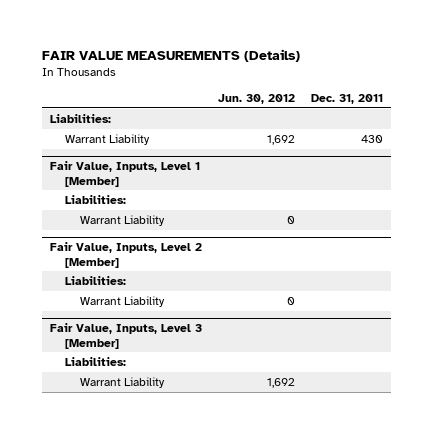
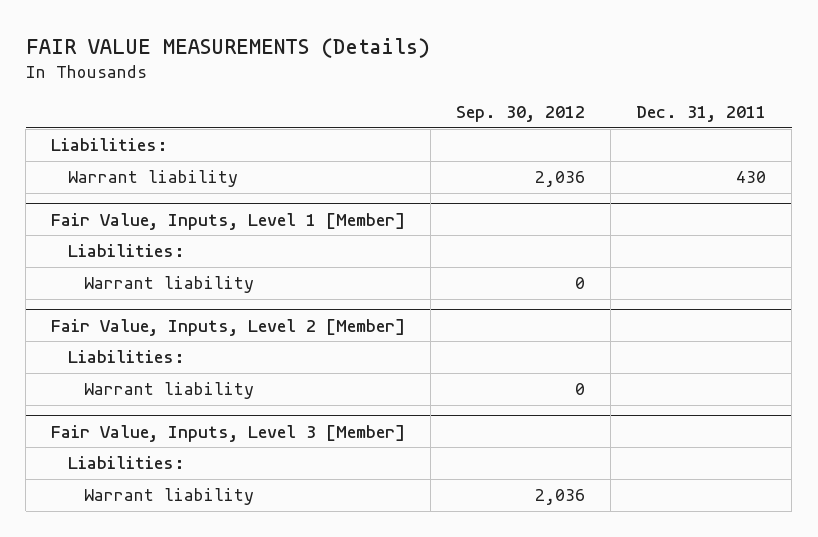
[217,94,295,105] Jun. 30, 2012 -> none
none -> [456,106,586,123] Sep. 30, 2012
[65,133,151,145] Warrant Liability -> [67,170,238,188] Warrant liability
[80,214,166,226] Warrant Liability -> [84,276,255,294] Warrant liability
[80,295,166,307] Warrant Liability -> [84,382,255,400] Warrant liability
[80,376,166,388] Warrant Liability -> [84,488,255,506] Warrant liability

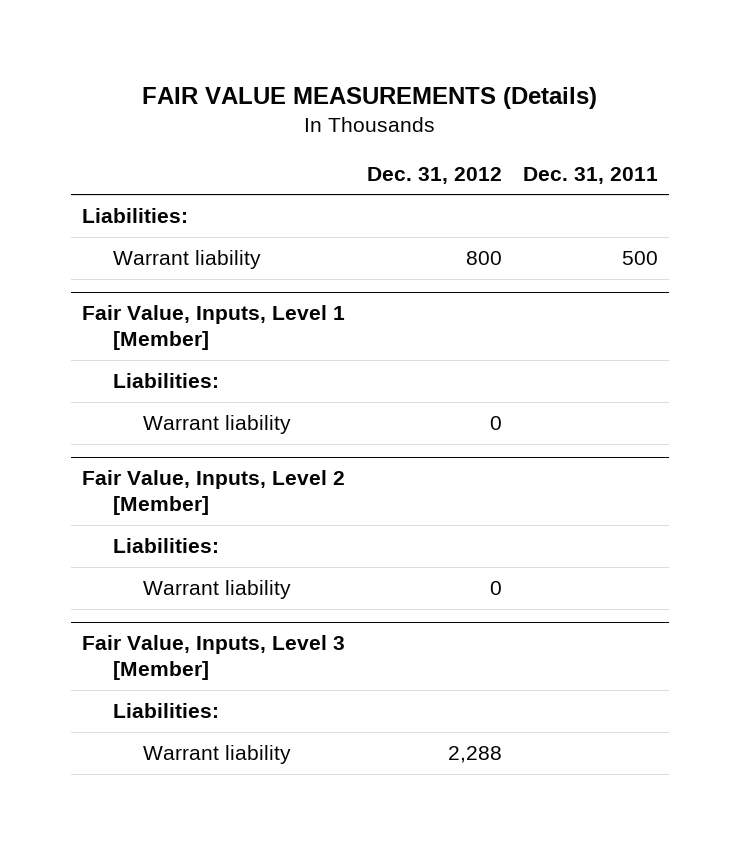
[456,106,586,123] Sep. 30, 2012 -> none
none -> [366,166,502,184] Dec. 31, 2012
[736,171,767,184] 430 -> [622,251,659,266] 500

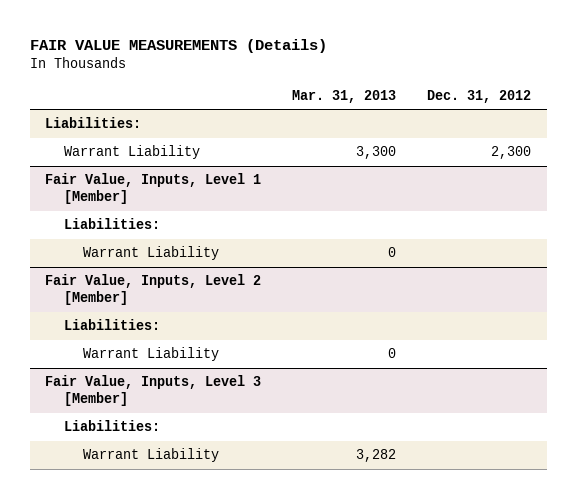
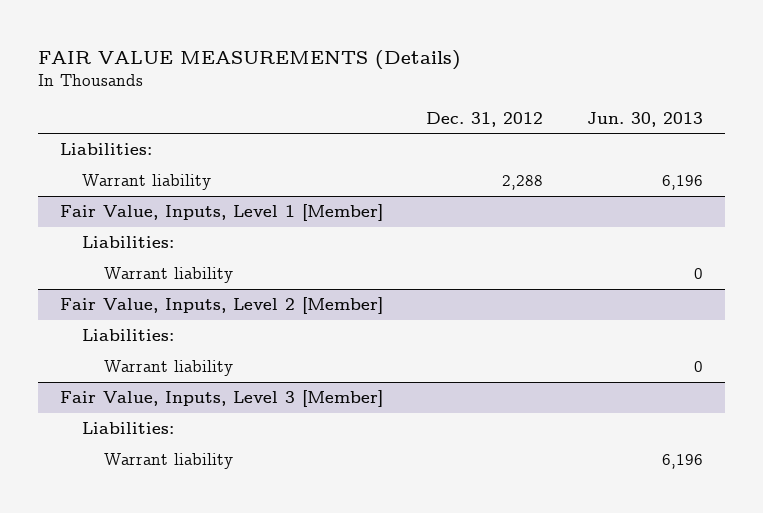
[292,89,397,103] Mar. 31, 2013 -> none
none -> [586,111,703,127] Jun. 30, 2013
[64,145,201,160] Warrant Liability -> [81,174,211,191] Warrant liability
[491,146,532,160] 2,300 -> [502,175,544,191] 2,288
[82,246,219,261] Warrant Liability -> [103,267,233,284] Warrant liability
[82,347,219,362] Warrant Liability -> [103,360,233,377] Warrant liability
[82,448,219,463] Warrant Liability -> [103,453,233,470] Warrant liability

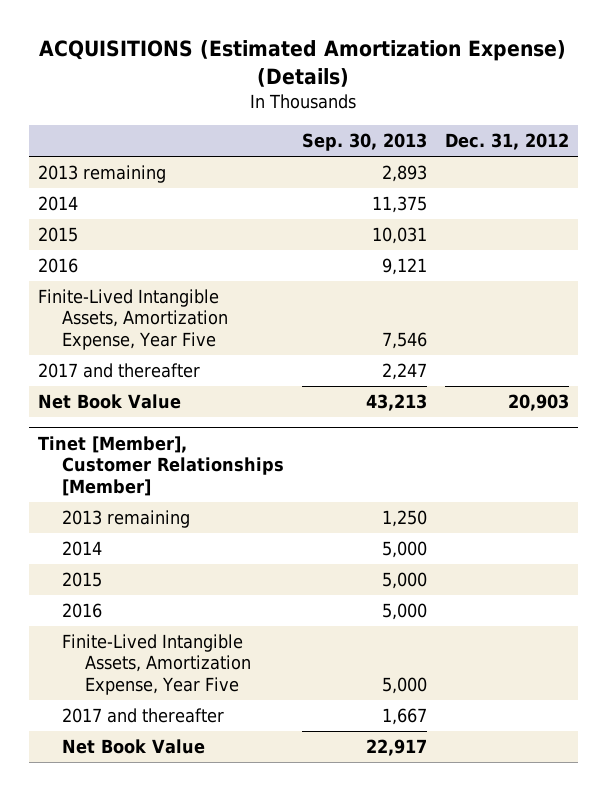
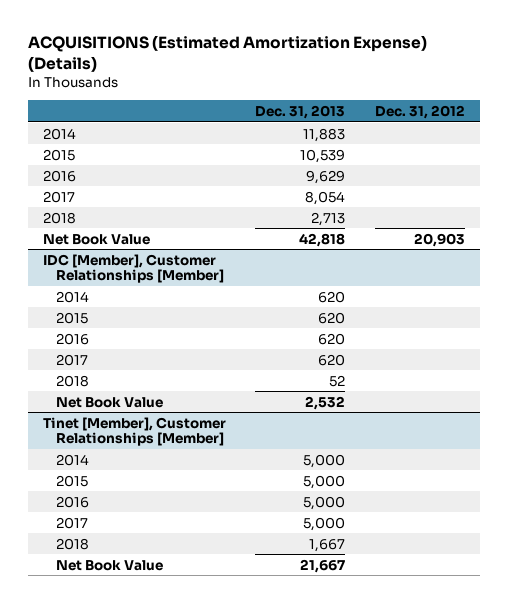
[301,133,427,152] Sep. 30, 2013 -> none
none -> [255,104,346,119] Dec. 31, 2013
[37,164,166,183] 2013 remaining -> none
[37,362,200,378] 2017 and thereafter -> none
none -> [42,190,75,203] 2017
[37,288,228,351] Finite-Lived Intangible Assets, Amortization Expense, Year Five -> [42,211,76,224] 2018
none -> [42,253,225,283] IDC [Member], Customer Relationships [Member]
none -> [56,290,90,303] 2014
none -> [56,311,89,324] 2015
none -> [56,332,90,345] 2016
none -> [56,353,89,366] 2017
none -> [56,374,90,387] 2018
none -> [56,396,164,408] Net Book Value
[61,509,190,528] 2013 remaining -> none
[61,707,224,723] 2017 and thereafter -> none
none -> [56,516,89,529] 2017
[61,633,252,696] Finite-Lived Intangible Assets, Amortization Expense, Year Five -> [56,537,90,550] 2018

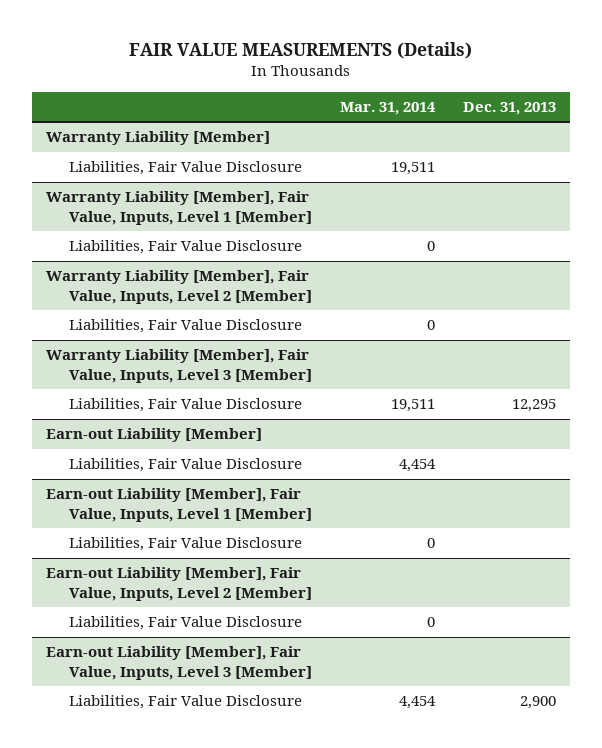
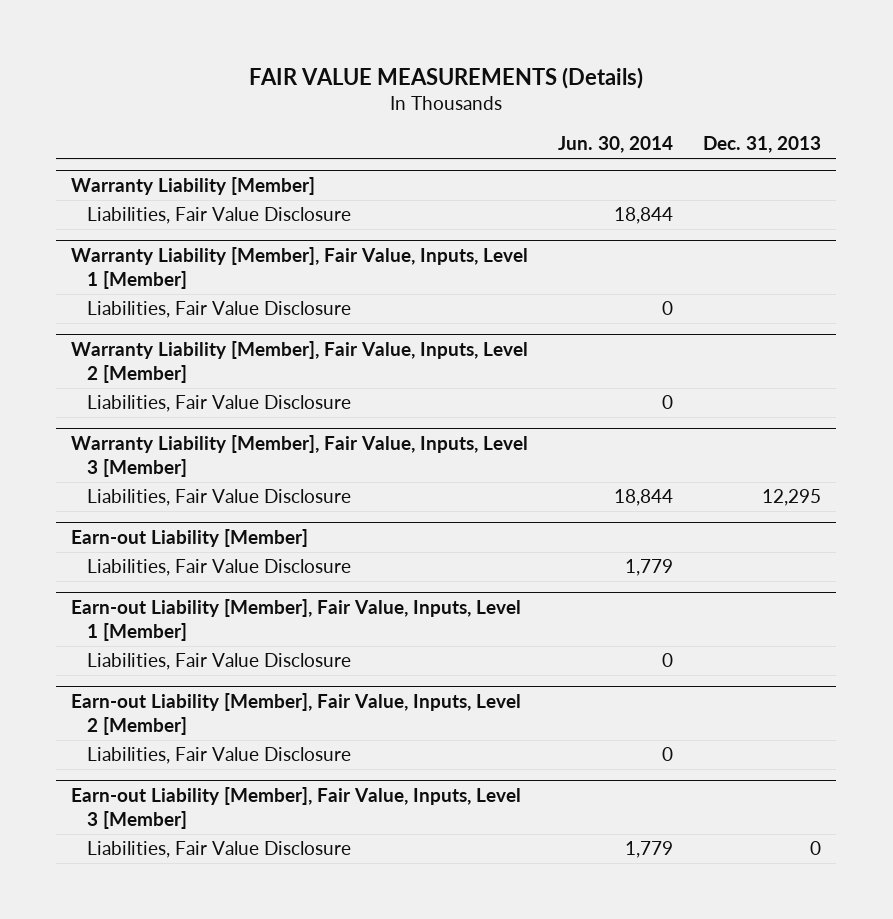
[339,101,436,115] Mar. 31, 2014 -> none
none -> [558,136,674,154] Jun. 30, 2014
[520,696,557,710] 2,900 -> [810,841,822,856] 0

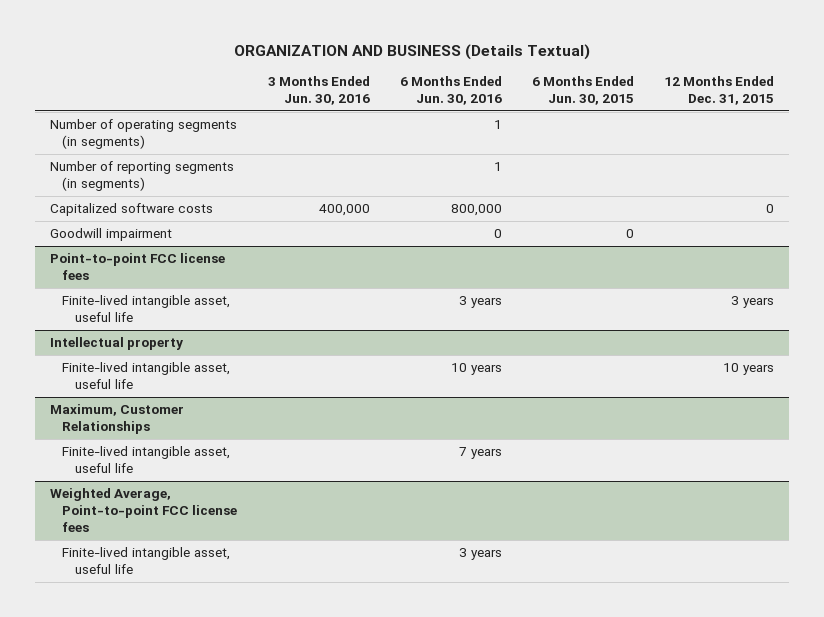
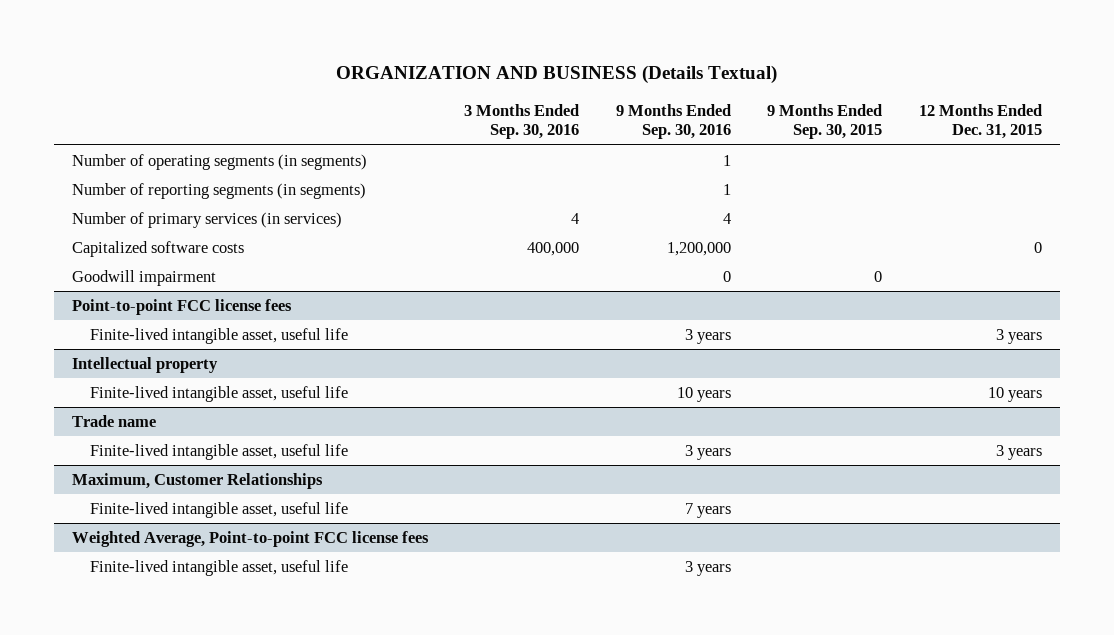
[267,75,370,106] 3 Months Ended Jun. 30, 2016 -> none
[399,75,502,106] 6 Months Ended Jun. 30, 2016 -> none
[531,75,634,106] 6 Months Ended Jun. 30, 2015 -> none
none -> [464,104,580,140] 3 Months Ended Sep. 30, 2016
none -> [615,104,731,140] 9 Months Ended Sep. 30, 2016
none -> [767,104,883,140] 9 Months Ended Sep. 30, 2015
none -> [71,212,342,229] Number of primary services (in services)
none -> [71,415,156,428] Trade name
none -> [90,444,349,461] Finite-lived intangible asset, useful life

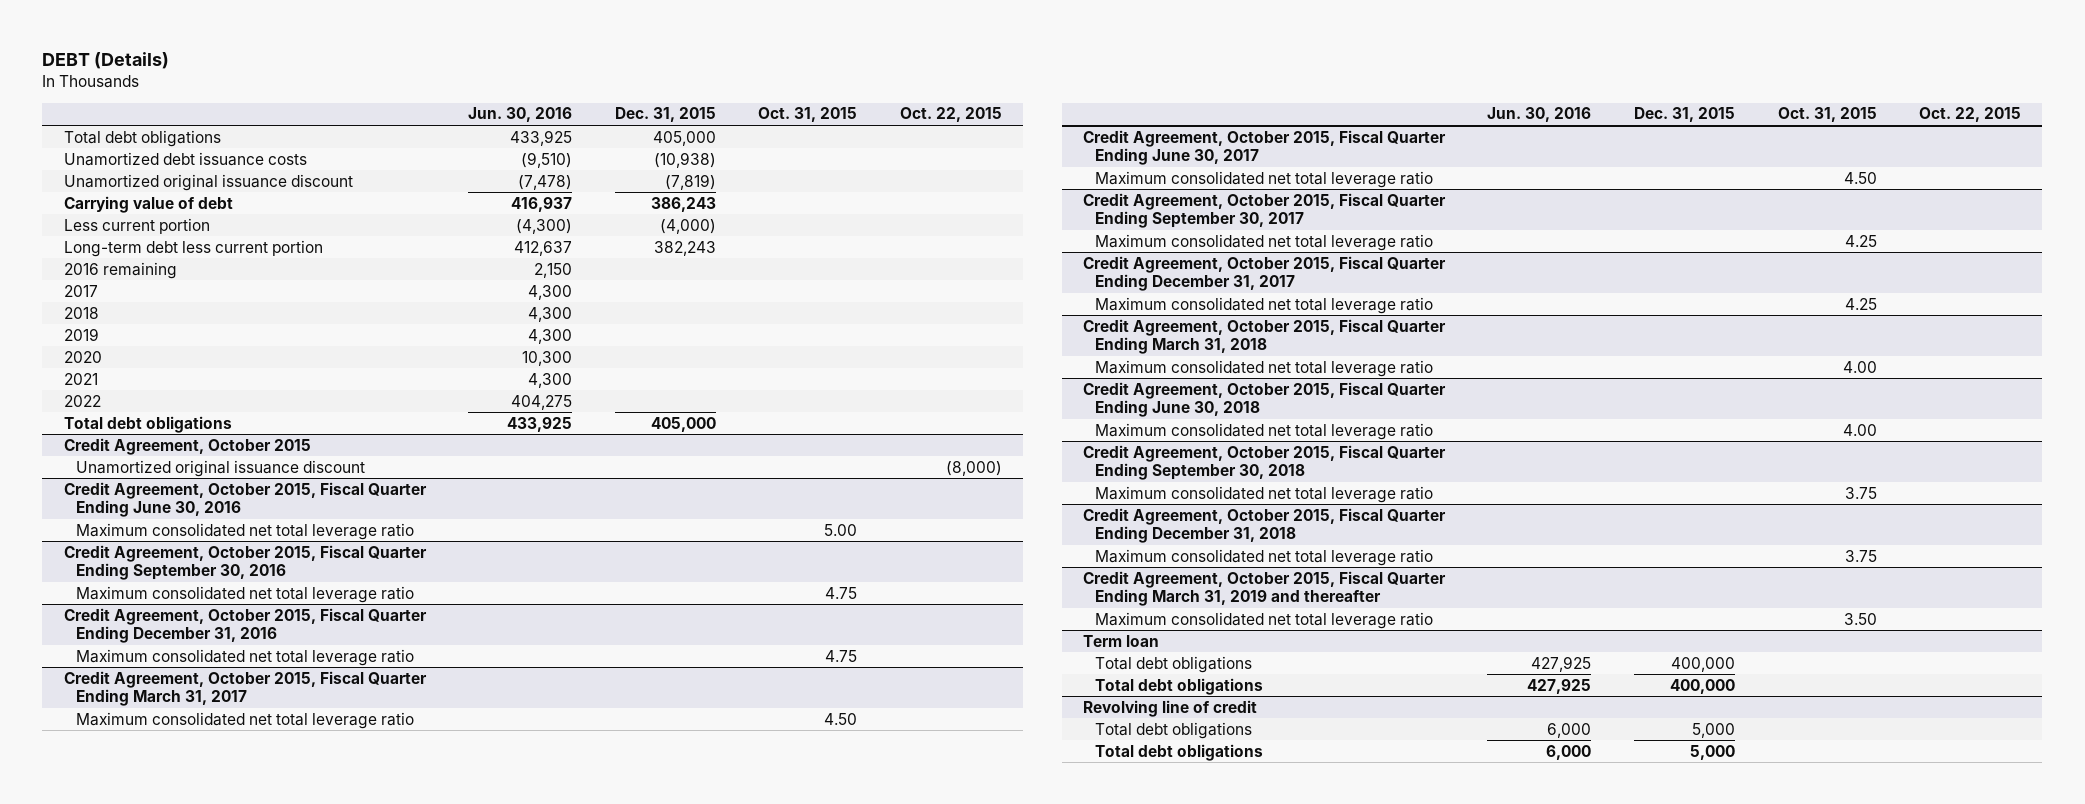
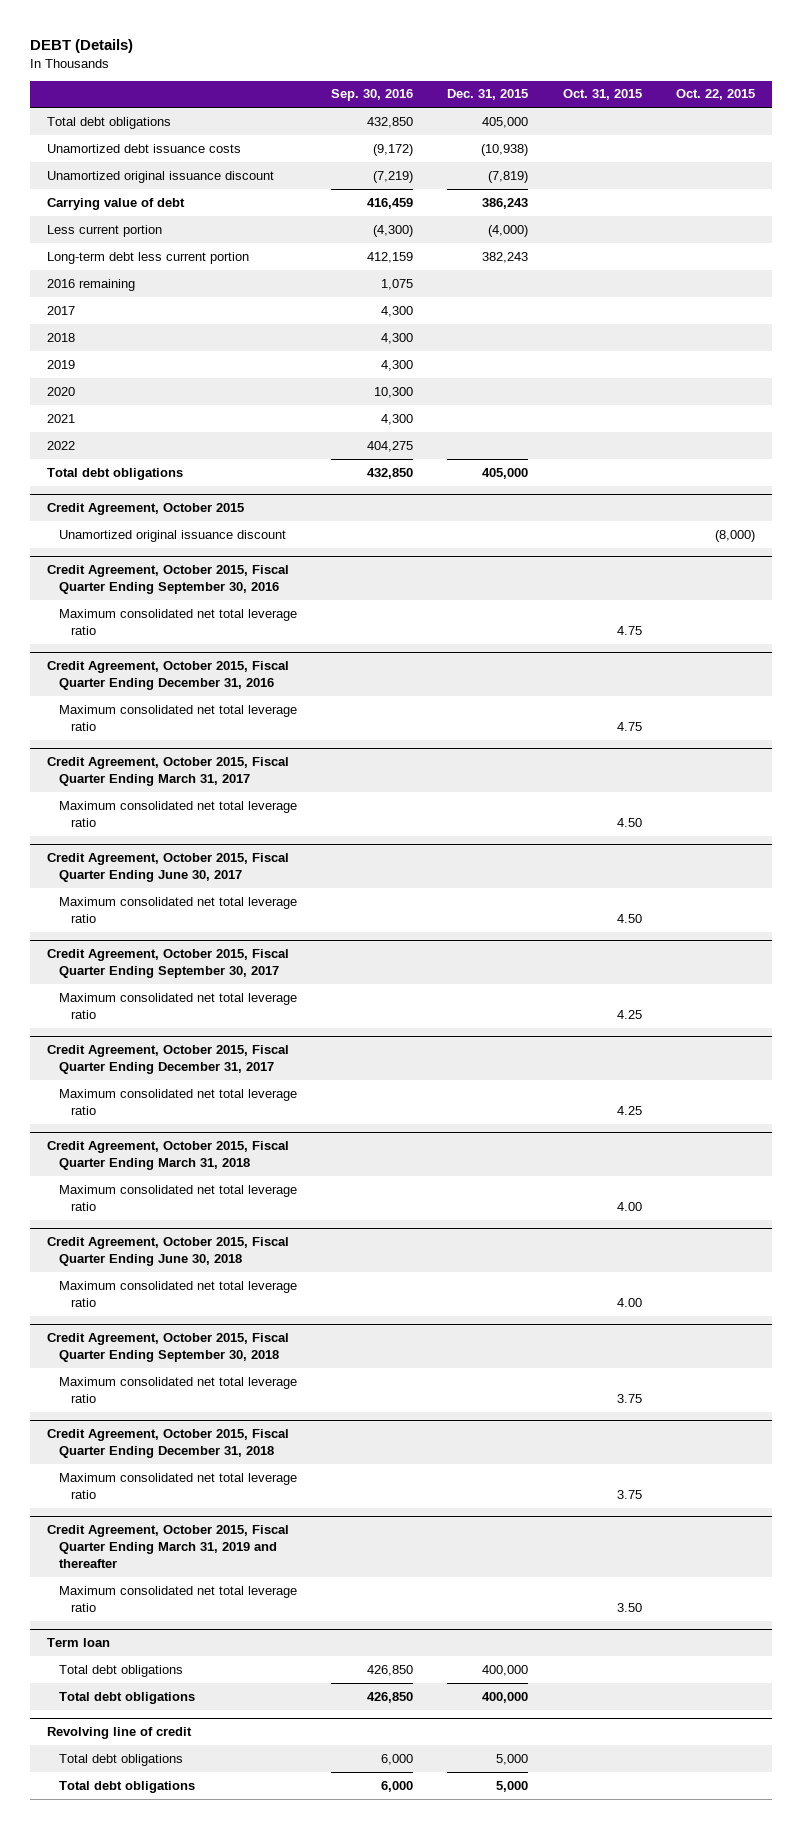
[468,107,573,123] Jun. 30, 2016 -> none
none -> [331,89,414,102] Sep. 30, 2016
[63,481,427,518] Credit Agreement, October 2015, Fiscal Quarter Ending June 30, 2016 -> none
[75,522,414,540] Maximum consolidated net total leverage ratio -> none

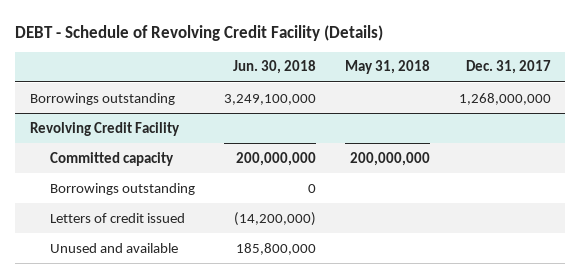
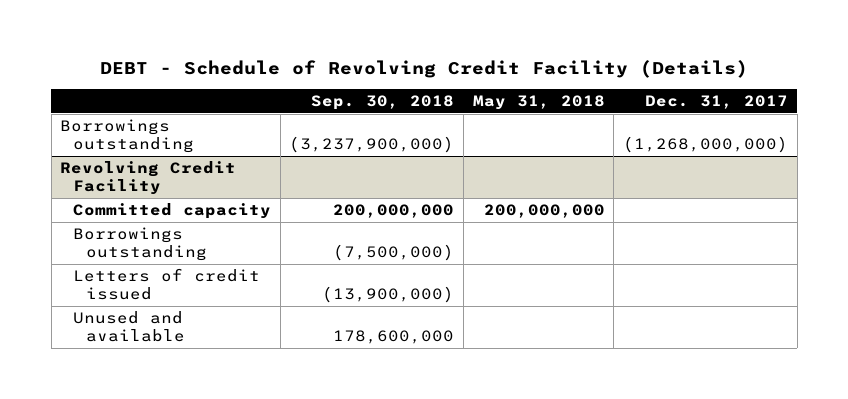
[232,60,316,75] Jun. 30, 2018 -> none
none -> [311,94,455,110] Sep. 30, 2018
[458,92,551,105] 1,268,000,000 -> [623,136,789,154] (1,268,000,000)

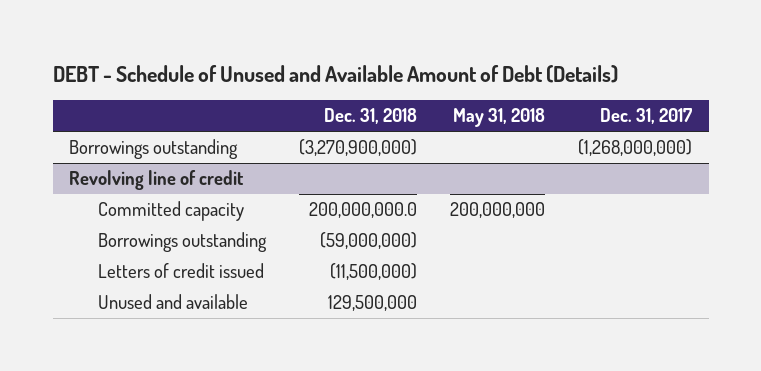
[100,60,749,79] DEBT - Schedule of Revolving Credit Facility (Details) -> [52,64,618,83] DEBT - Schedule of Unused and Available Amount of Debt (Details)
[311,94,455,110] Sep. 30, 2018 -> none
none -> [324,108,418,125] Dec. 31, 2018
[60,160,237,196] Revolving Credit Facility -> [69,170,245,191] Revolving line of credit

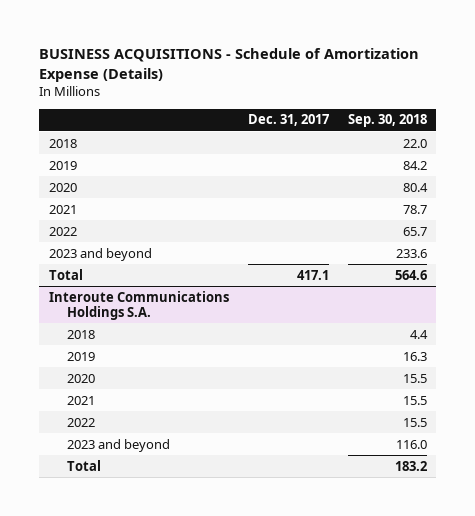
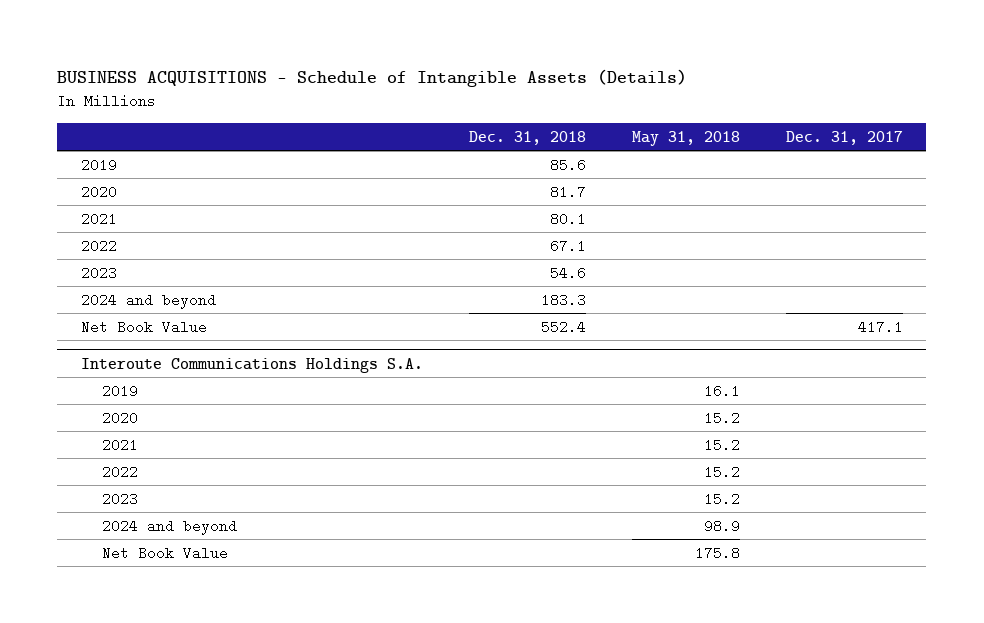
[39,47,420,82] BUSINESS ACQUISITIONS - Schedule of Amortization Expense (Details) -> [57,69,688,88] BUSINESS ACQUISITIONS - Schedule of Intangible Assets (Details)
[347,114,427,128] Sep. 30, 2018 -> none
none -> [468,130,586,145] Dec. 31, 2018
none -> [631,130,740,146] May 31, 2018
[48,138,77,148] 2018 -> none
none -> [80,265,117,280] 2023
[48,247,152,261] 2023 and beyond -> [80,292,216,309] 2024 and beyond
[48,268,83,280] Total -> [80,319,207,334] Net Book Value
[67,329,96,339] 2018 -> none
none -> [101,491,138,506] 2023
[67,438,171,452] 2023 and beyond -> [101,518,237,535] 2024 and beyond
[67,459,102,471] Total -> [101,545,228,560] Net Book Value

